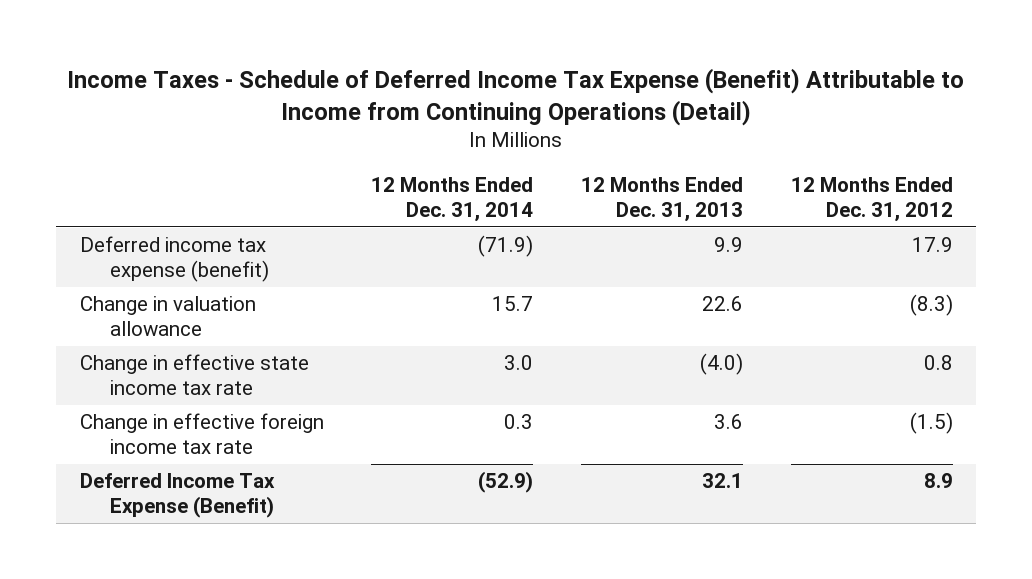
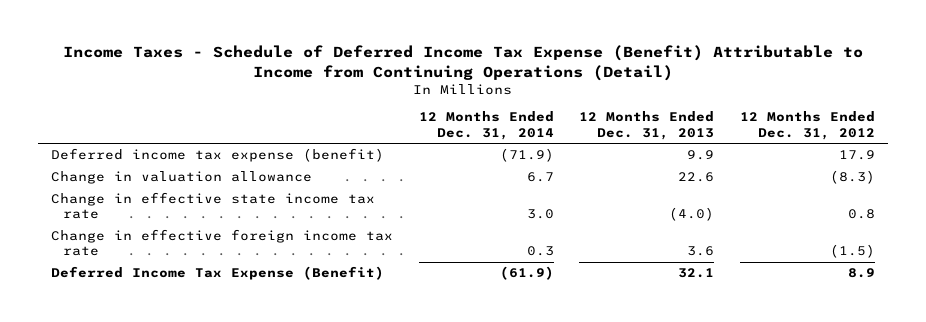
[492,296,534,312] 15.7 -> [526,172,554,183] 6.7
[478,471,534,494] (52.9) -> [499,266,554,281] (61.9)

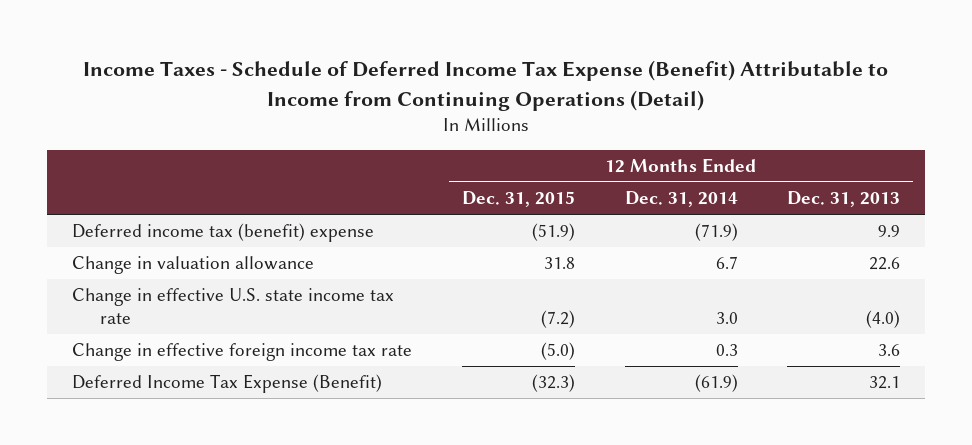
[740,111,876,140] 12 Months Ended Dec. 31, 2012 -> none
none -> [461,191,575,208] Dec. 31, 2015
[50,148,384,163] Deferred income tax expense (benefit) -> [71,223,374,243] Deferred income tax (benefit) expense
[50,192,375,220] Change in effective state income tax rate -> [71,288,394,325] Change in effective U.S. state income tax rate

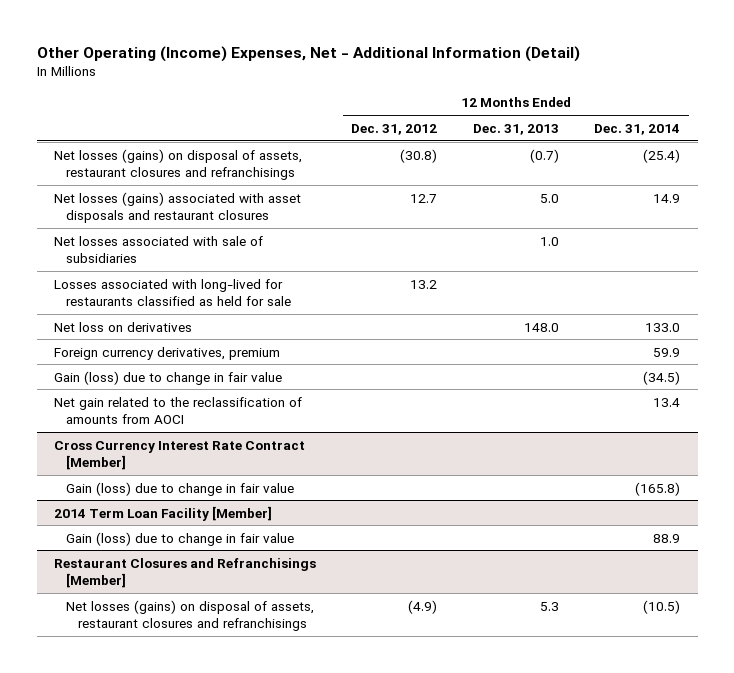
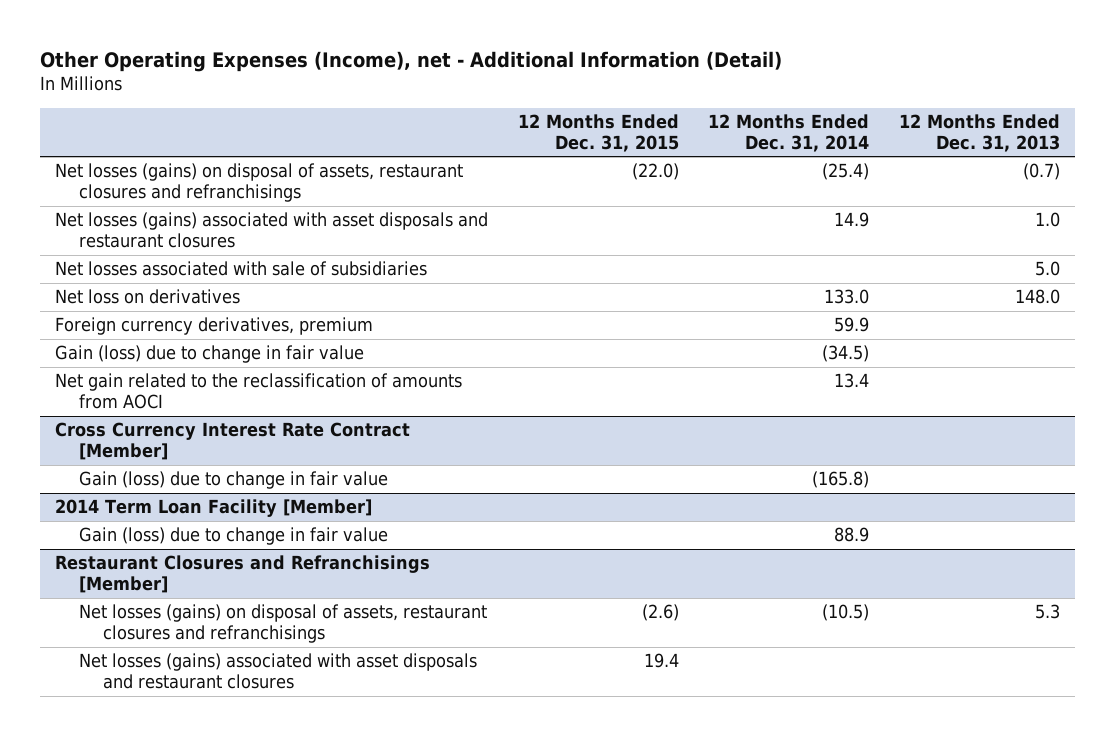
[36,45,580,62] Other Operating (Income) Expenses, Net - Additional Information (Detail) -> [40,51,783,73] Other Operating Expenses (Income), net - Additional Information (Detail)
[351,123,438,135] Dec. 31, 2012 -> none
none -> [517,113,679,152] 12 Months Ended Dec. 31, 2015
[54,278,292,307] Losses associated with long-lived for restaurants classified as held for sale -> none
[539,193,559,203] 5.0 -> [1034,212,1060,228] 1.0
[539,236,559,246] 1.0 -> [1034,261,1060,277] 5.0
none -> [78,653,477,689] Net losses (gains) associated with asset disposals and restaurant closures

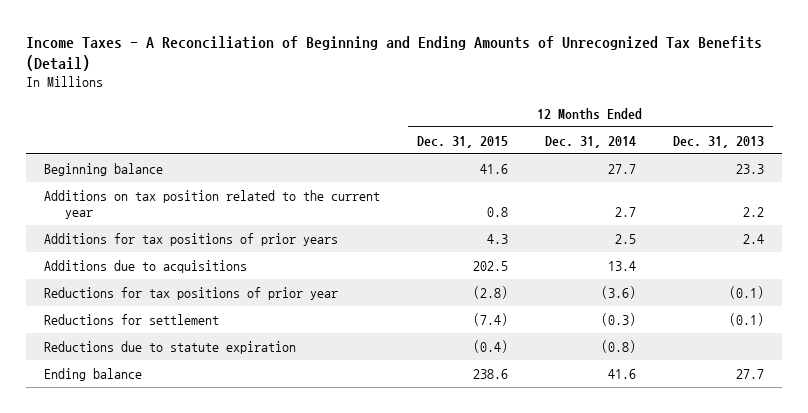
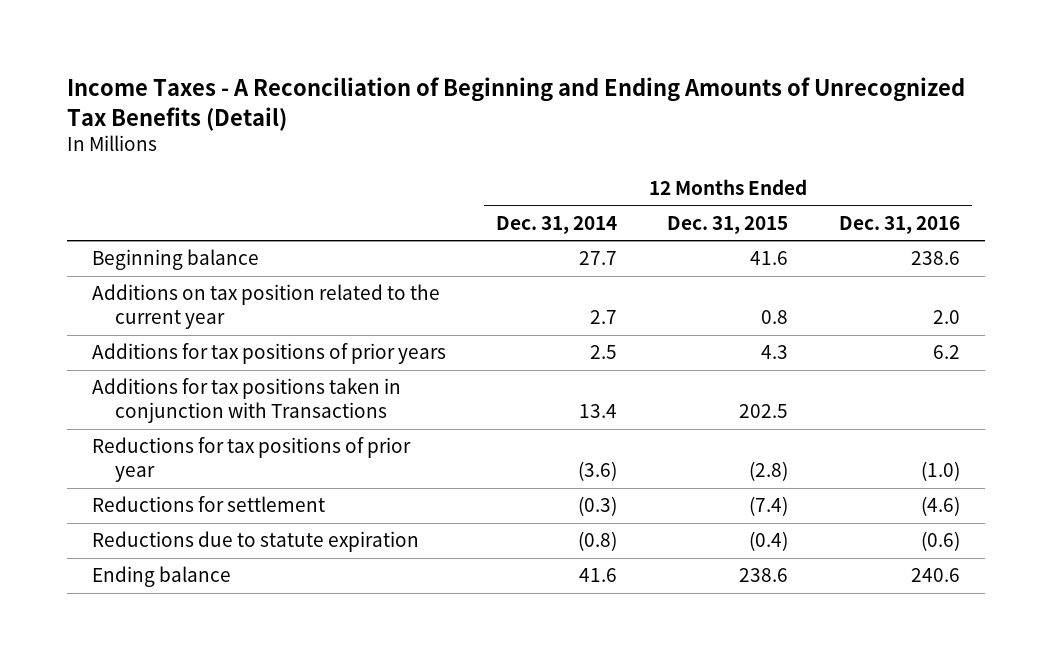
[672,135,764,148] Dec. 31, 2013 -> none
none -> [838,215,960,234] Dec. 31, 2016
[44,259,248,273] Additions due to acquisitions -> [91,378,401,424] Additions for tax positions taken in conjunction with Transactions

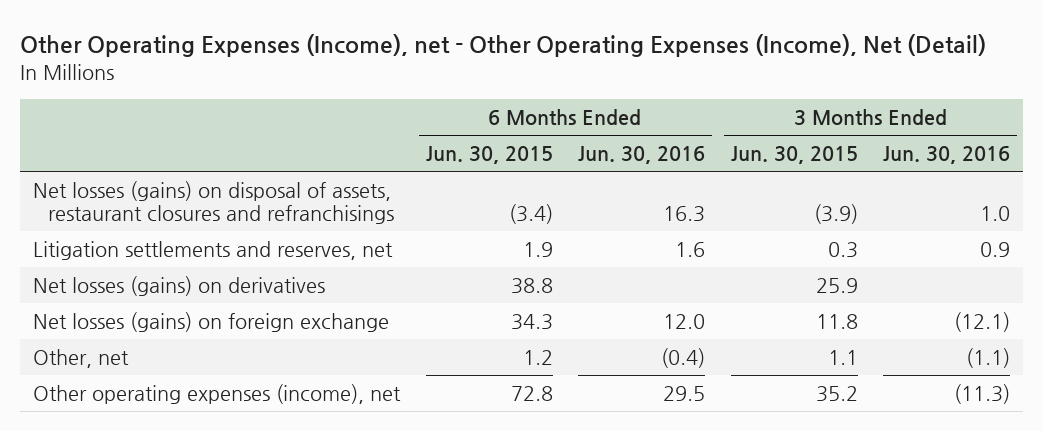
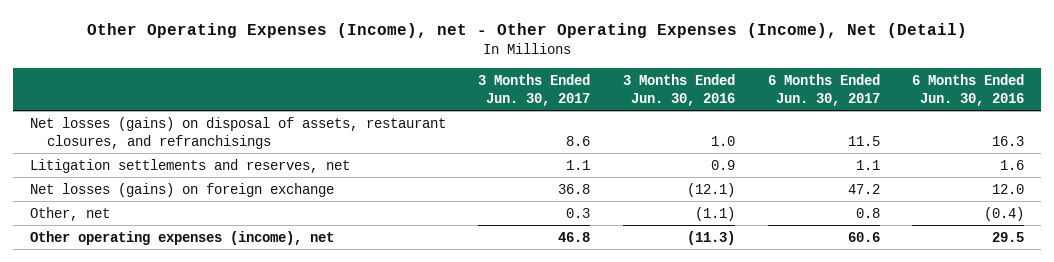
[425,146,553,165] Jun. 30, 2015 -> none
[730,146,858,165] Jun. 30, 2015 -> none
none -> [478,74,591,106] 3 Months Ended Jun. 30, 2017
none -> [767,74,880,106] 6 Months Ended Jun. 30, 2017
[33,181,395,225] Net losses (gains) on disposal of assets, restaurant closures and refranchisings -> [29,116,446,149] Net losses (gains) on disposal of assets, restaurant closures, and refranchisings
[33,276,326,297] Net losses (gains) on derivatives -> none

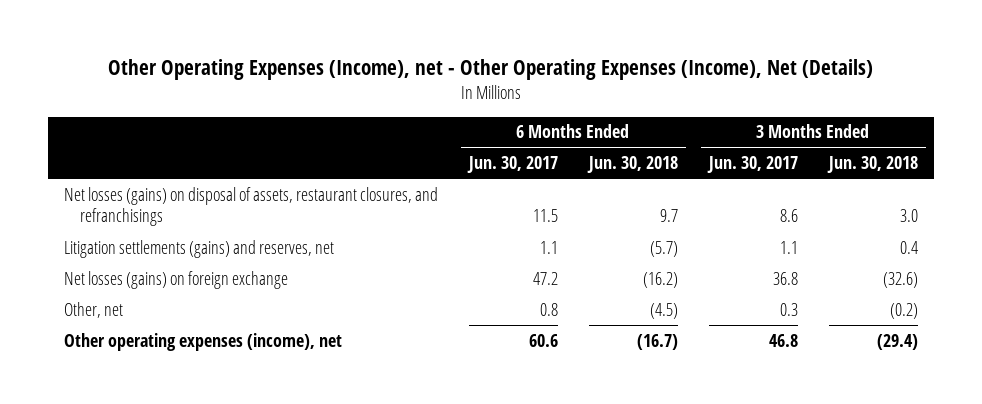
[86,23,967,39] Other Operating Expenses (Income), net - Other Operating Expenses (Income), Net (Detail) -> [107,59,873,81] Other Operating Expenses (Income), net - Other Operating Expenses (Income), Net (Details)
[622,74,735,106] 3 Months Ended Jun. 30, 2016 -> none
[912,74,1025,106] 6 Months Ended Jun. 30, 2016 -> none
none -> [586,156,678,174] Jun. 30, 2018
none -> [827,156,919,174] Jun. 30, 2018
[29,158,350,173] Litigation settlements and reserves, net -> [63,239,334,258] Litigation settlements (gains) and reserves, net

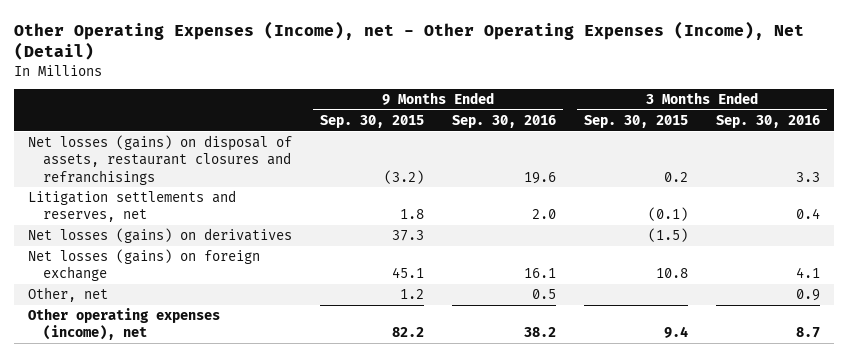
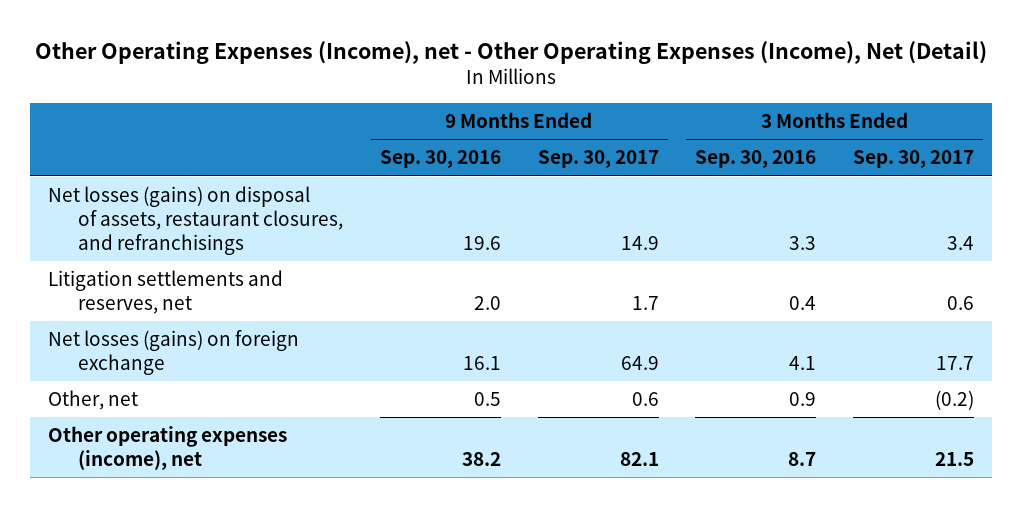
[320,115,425,129] Sep. 30, 2015 -> none
[584,115,689,129] Sep. 30, 2015 -> none
none -> [537,150,659,169] Sep. 30, 2017
none -> [853,150,975,169] Sep. 30, 2017
[28,135,293,185] Net losses (gains) on disposal of assets, restaurant closures and refranchisings -> [48,185,344,256] Net losses (gains) on disposal of assets, restaurant closures, and refranchisings
[28,228,293,244] Net losses (gains) on derivatives -> none

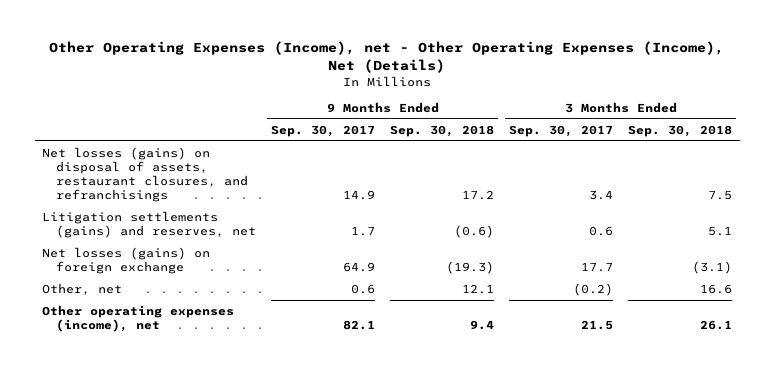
[35,41,988,65] Other Operating Expenses (Income), net - Other Operating Expenses (Income), Net (Detail) -> [49,41,725,74] Other Operating Expenses (Income), net - Other Operating Expenses (Income), Net (Details)
[379,150,501,169] Sep. 30, 2016 -> none
[695,150,817,169] Sep. 30, 2016 -> none
none -> [390,124,495,137] Sep. 30, 2018
none -> [628,124,733,137] Sep. 30, 2018
[48,269,284,315] Litigation settlements and reserves, net -> [42,210,257,238] Litigation settlements (gains) and reserves, net

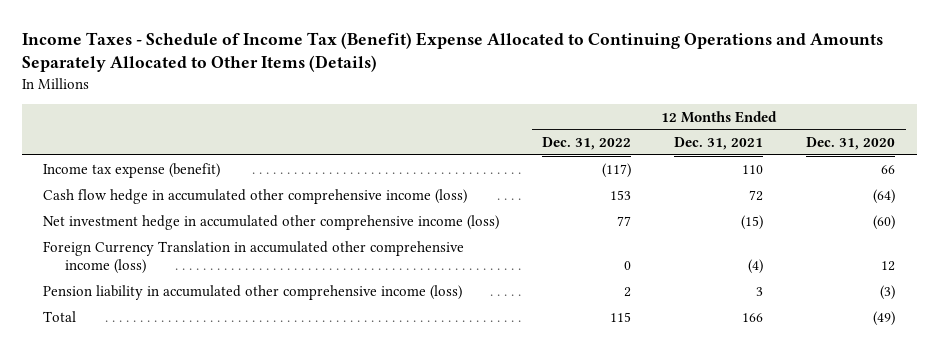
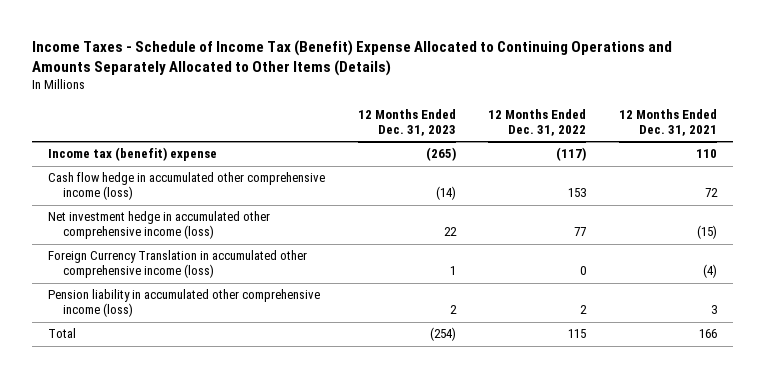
[806,137,896,151] Dec. 31, 2020 -> none
none -> [357,108,456,136] 12 Months Ended Dec. 31, 2023
[43,162,221,178] Income tax expense (benefit) -> [48,147,218,162] Income tax (benefit) expense

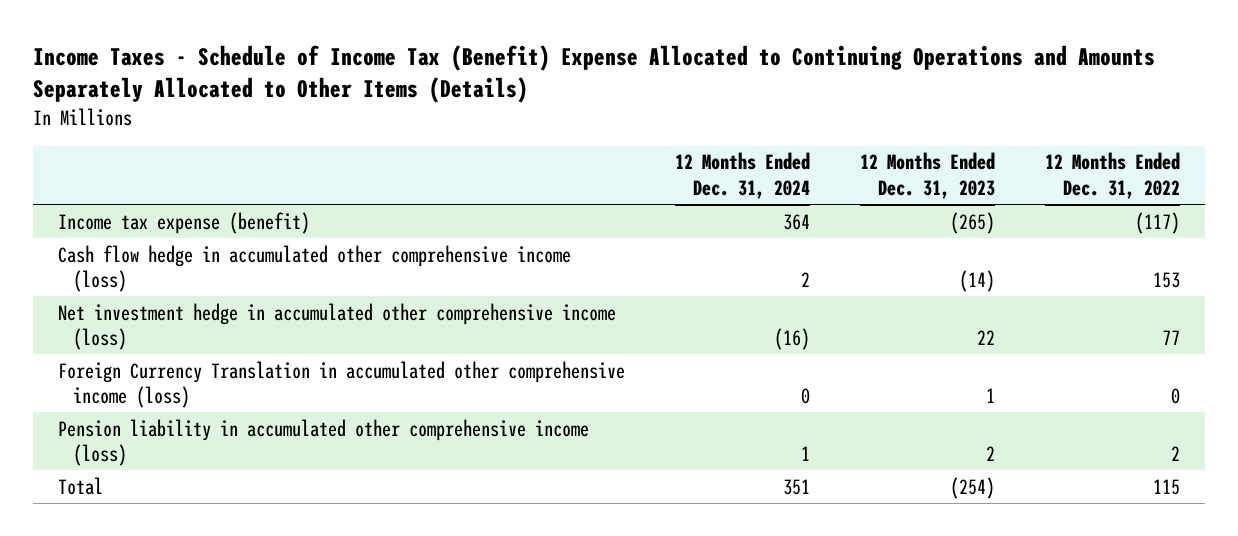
[618,108,717,136] 12 Months Ended Dec. 31, 2021 -> none
none -> [675,152,811,199] 12 Months Ended Dec. 31, 2024
[48,147,218,162] Income tax (benefit) expense -> [57,211,310,234] Income tax expense (benefit)

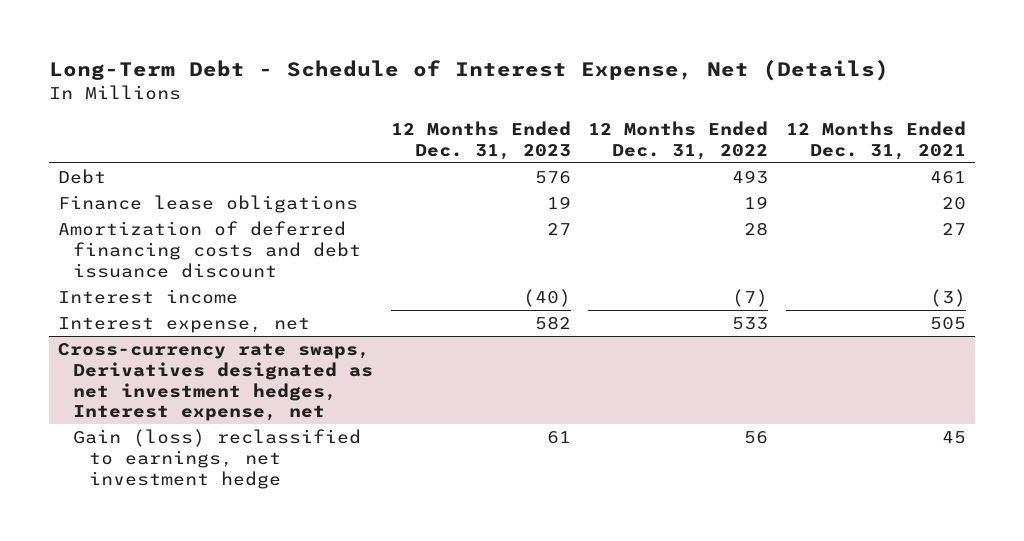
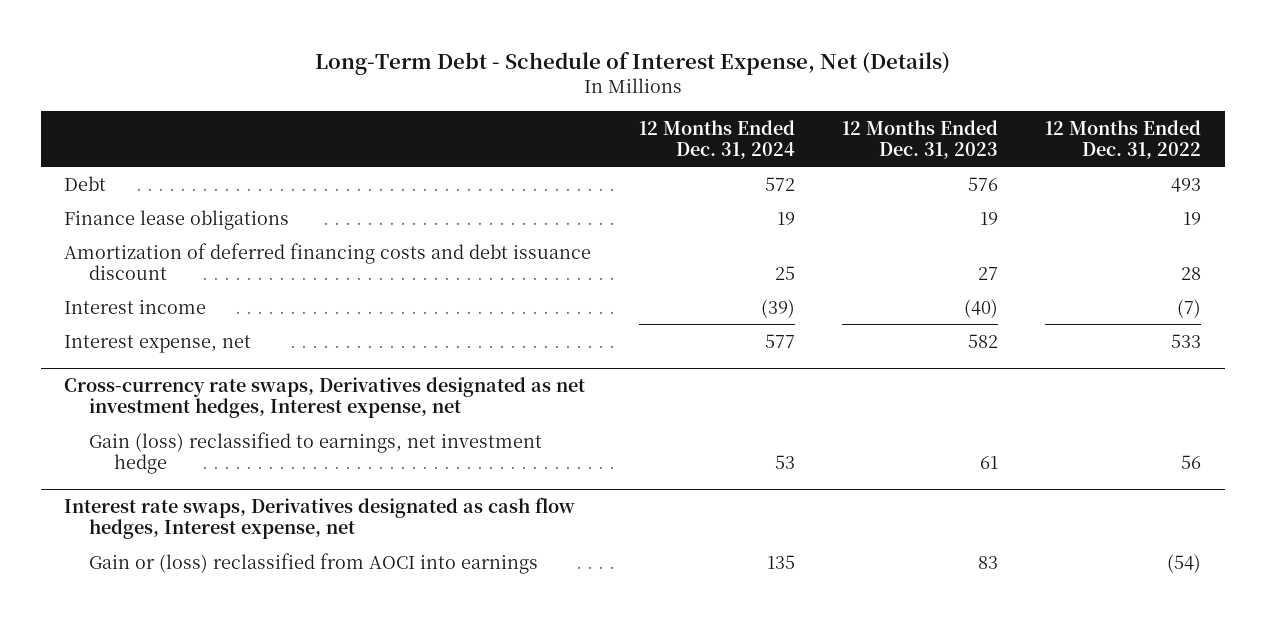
[785,120,966,160] 12 Months Ended Dec. 31, 2021 -> none
none -> [638,119,795,159] 12 Months Ended Dec. 31, 2024
none -> [64,497,576,540] Interest rate swaps, Derivatives designated as cash flow hedges, Interest expense, net
none -> [89,552,539,574] Gain or (loss) reclassified from AOCI into earnings

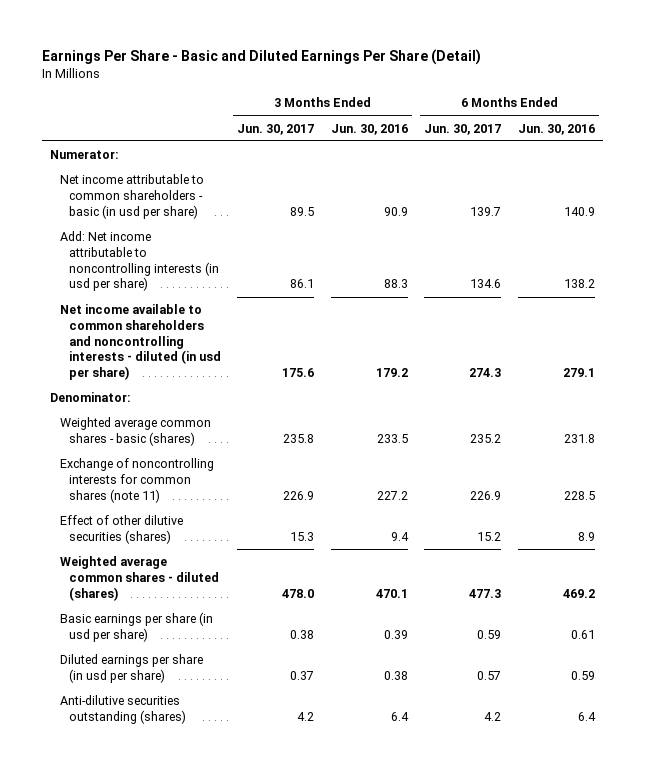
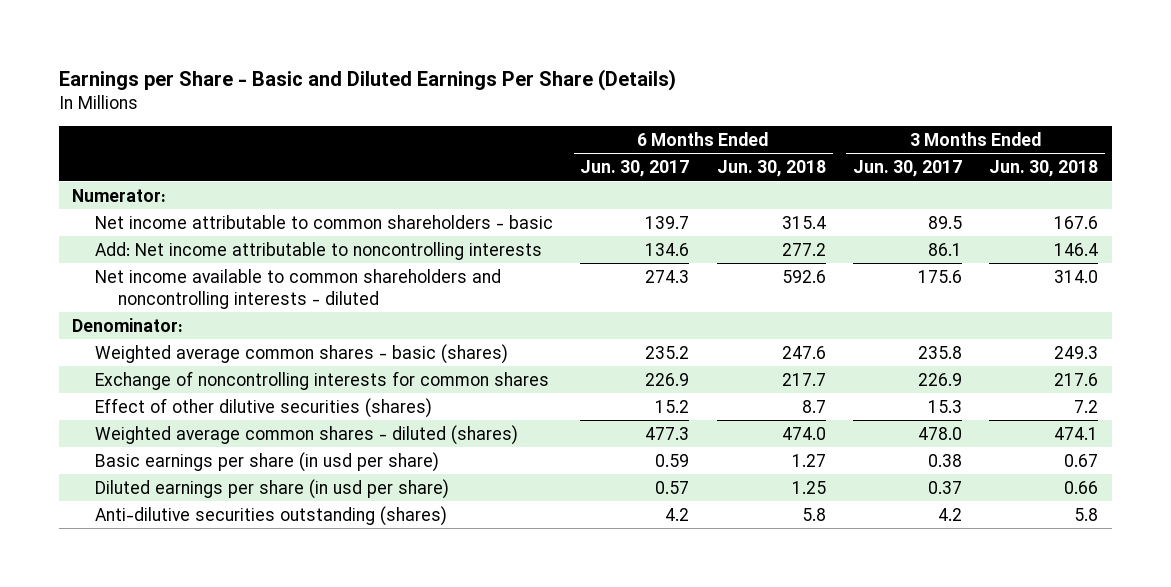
[42,49,482,66] Earnings Per Share - Basic and Diluted Earnings Per Share (Detail) -> [58,68,676,91] Earnings per Share - Basic and Diluted Earnings Per Share (Details)
[330,123,408,135] Jun. 30, 2016 -> none
[517,123,595,135] Jun. 30, 2016 -> none
none -> [716,160,826,178] Jun. 30, 2018
none -> [989,160,1099,178] Jun. 30, 2018
[59,174,204,219] Net income attributable to common shareholders - basic (in usd per share) -> [95,214,554,229] Net income attributable to common shareholders - basic
[59,231,219,292] Add: Net income attributable to noncontrolling interests (in usd per share) -> [95,241,543,260] Add: Net income attributable to noncontrolling interests
[59,304,221,381] Net income available to common shareholders and noncontrolling interests - diluted (in usd per share) -> [95,268,502,310] Net income available to common shareholders and noncontrolling interests - diluted
[59,458,214,503] Exchange of noncontrolling interests for common shares (note 11) -> [95,370,550,390] Exchange of noncontrolling interests for common shares

